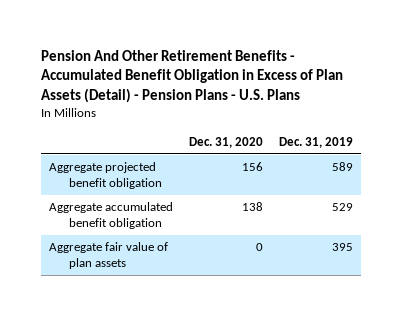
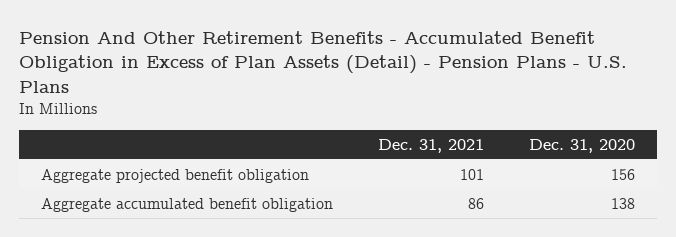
[279,136,354,148] Dec. 31, 2019 -> none
none -> [378,138,485,153] Dec. 31, 2021
[49,242,169,270] Aggregate fair value of plan assets -> none

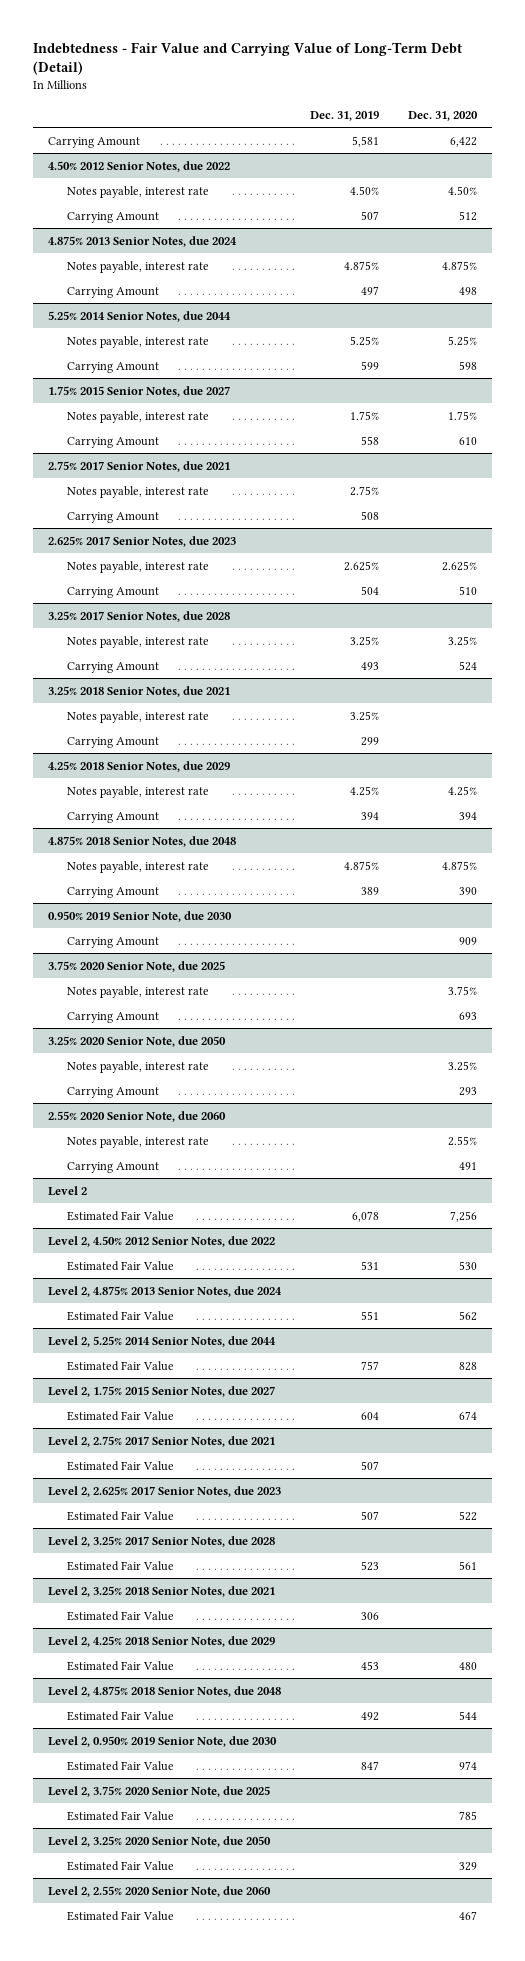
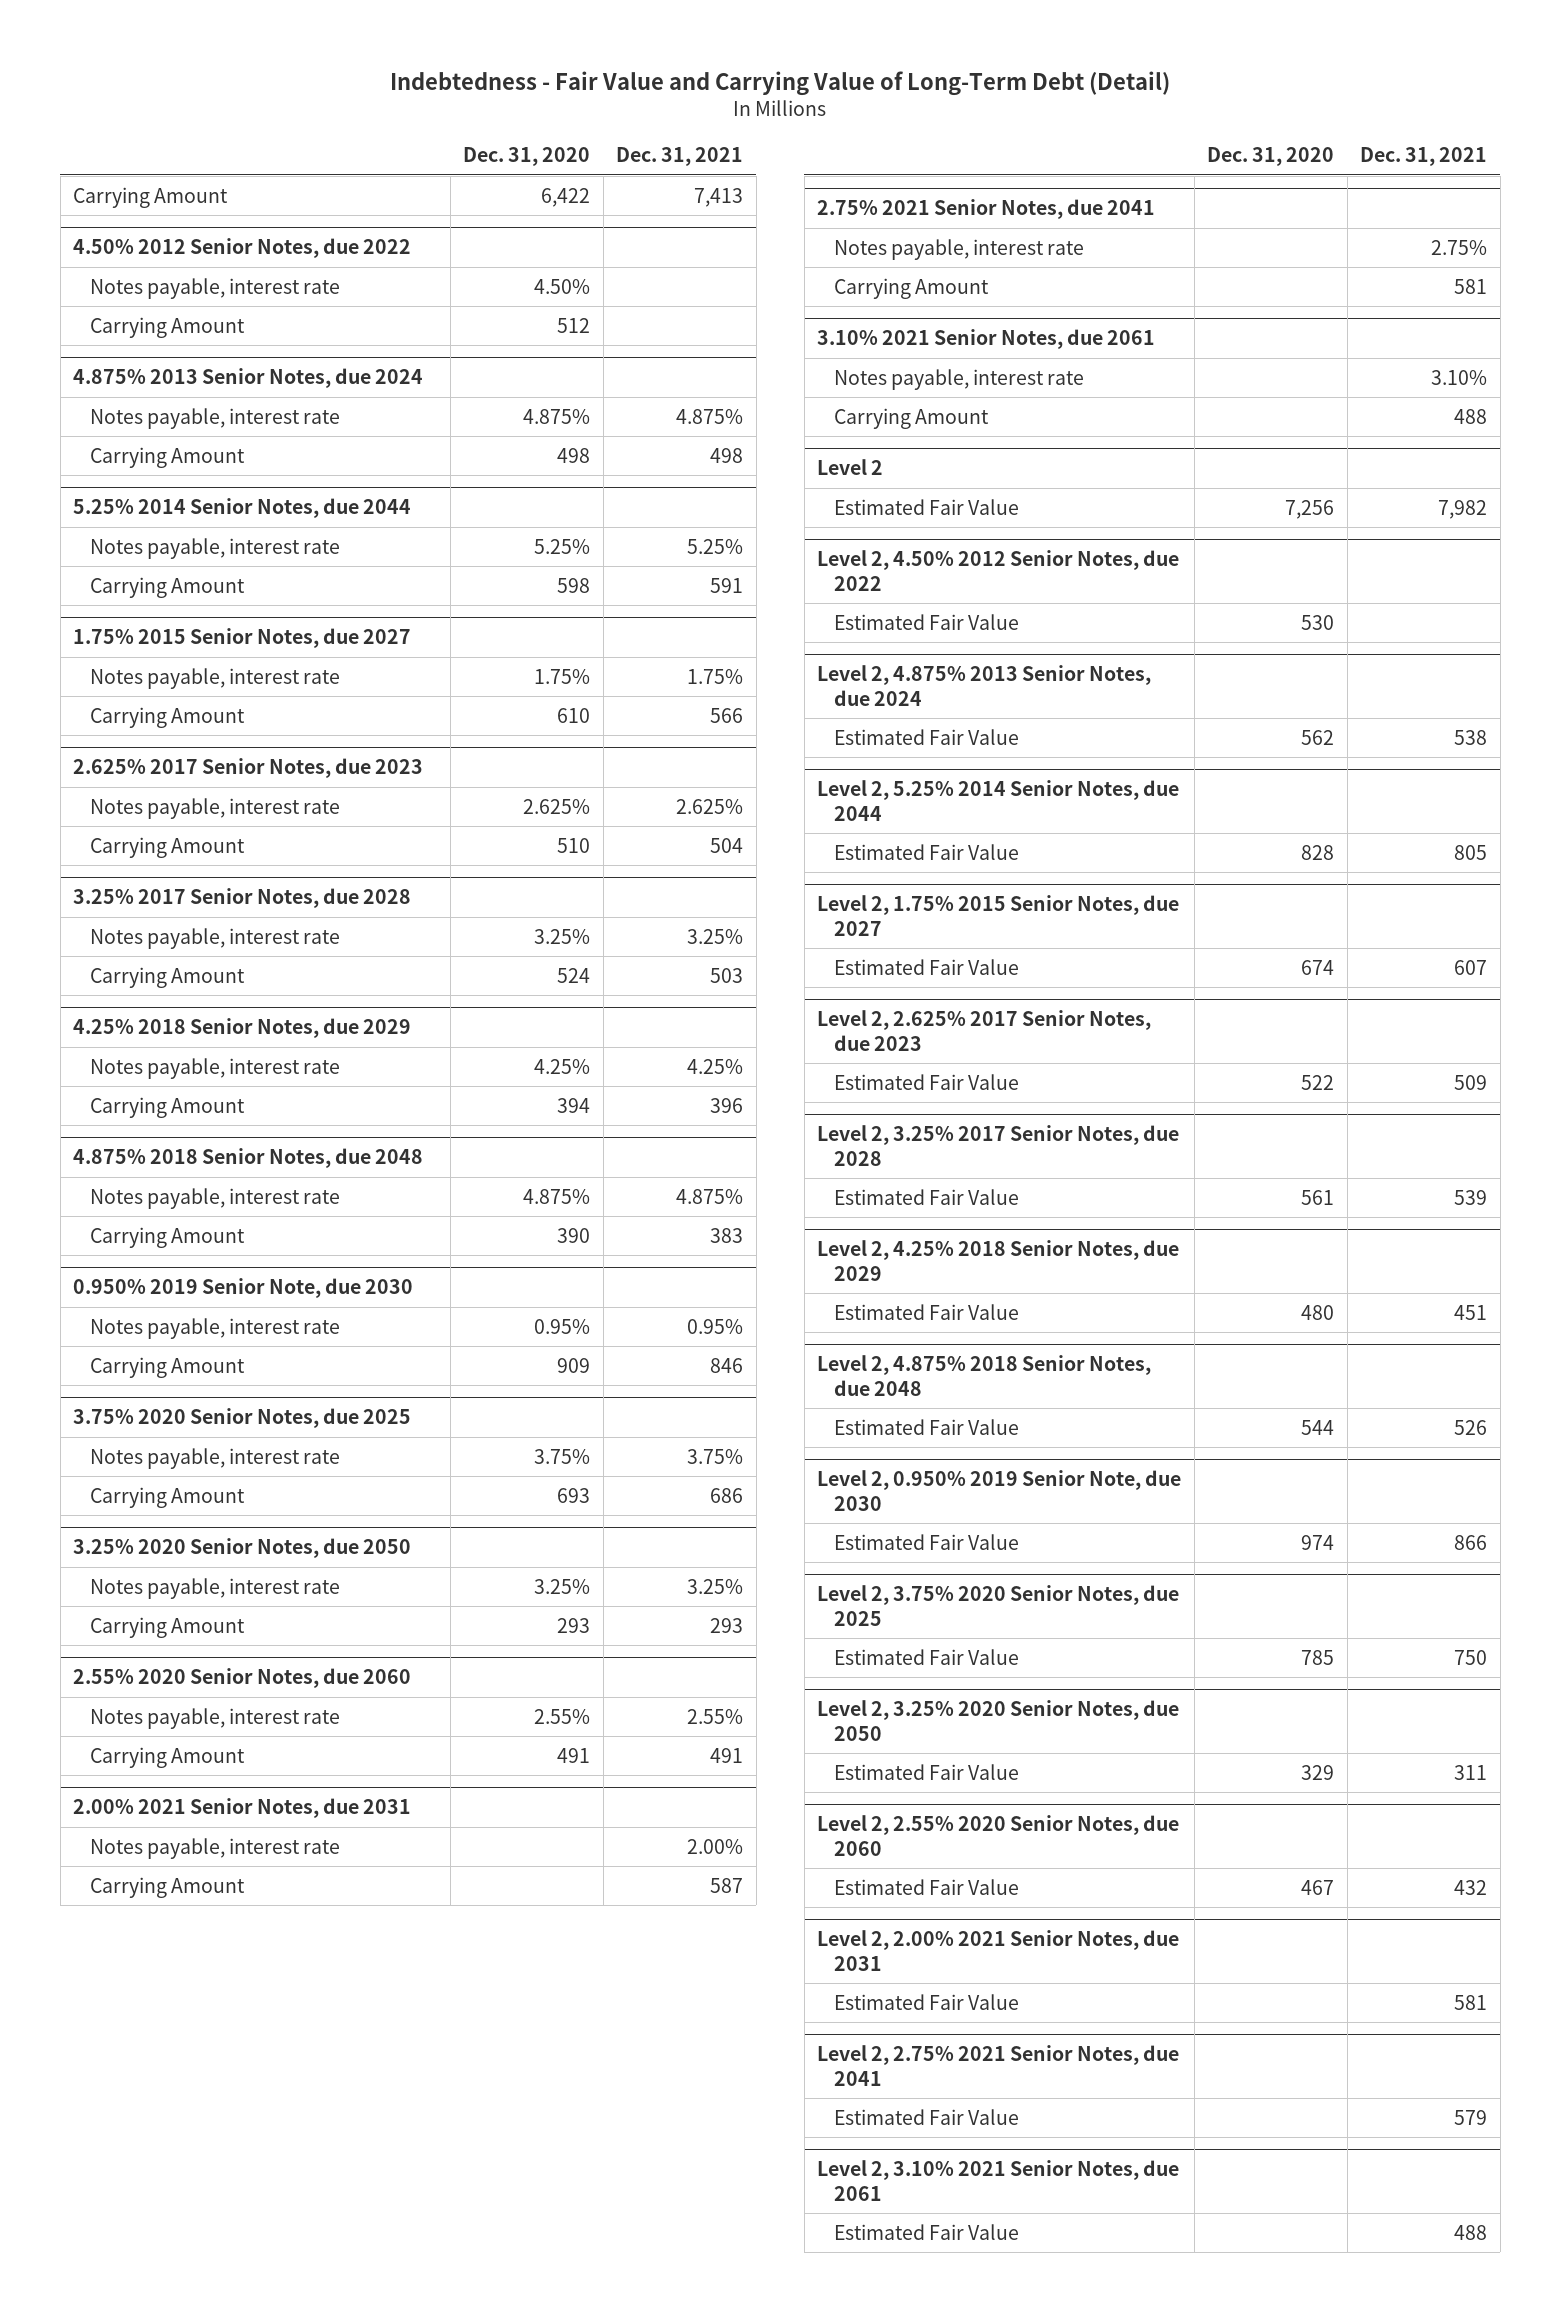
[309,110,379,121] Dec. 31, 2019 -> none
none -> [616,147,744,167] Dec. 31, 2021
[47,460,230,472] 2.75% 2017 Senior Notes, due 2021 -> none
[67,485,210,498] Notes payable, interest rate -> none
[67,511,160,523] Carrying Amount -> none
[47,685,230,697] 3.25% 2018 Senior Notes, due 2021 -> none
[67,710,210,723] Notes payable, interest rate -> none
[67,736,160,748] Carrying Amount -> none
none -> [89,1317,340,1339] Notes payable, interest rate
[47,960,225,972] 3.75% 2020 Senior Note, due 2025 -> [73,1408,412,1429] 3.75% 2020 Senior Notes, due 2025
[47,1035,226,1047] 3.25% 2020 Senior Note, due 2050 -> [73,1538,412,1559] 3.25% 2020 Senior Notes, due 2050
[47,1110,226,1122] 2.55% 2020 Senior Note, due 2060 -> [73,1668,412,1689] 2.55% 2020 Senior Notes, due 2060
none -> [73,1798,412,1819] 2.00% 2021 Senior Notes, due 2031
none -> [89,1837,340,1859] Notes payable, interest rate
none -> [89,1876,245,1898] Carrying Amount
none -> [817,199,1156,220] 2.75% 2021 Senior Notes, due 2041
none -> [833,238,1084,260] Notes payable, interest rate
none -> [833,277,989,299] Carrying Amount
none -> [817,329,1156,350] 3.10% 2021 Senior Notes, due 2061
none -> [833,368,1084,390] Notes payable, interest rate
none -> [833,407,989,429] Carrying Amount
[47,1435,275,1447] Level 2, 2.75% 2017 Senior Notes, due 2021 -> none
[67,1460,175,1471] Estimated Fair Value -> none
[47,1585,275,1597] Level 2, 3.25% 2018 Senior Notes, due 2021 -> none
[67,1610,175,1621] Estimated Fair Value -> none
[47,1785,270,1797] Level 2, 3.75% 2020 Senior Note, due 2025 -> [817,1585,1180,1626] Level 2, 3.75% 2020 Senior Notes, due 2025
[47,1835,271,1847] Level 2, 3.25% 2020 Senior Note, due 2050 -> [817,1700,1180,1741] Level 2, 3.25% 2020 Senior Notes, due 2050
[47,1885,271,1897] Level 2, 2.55% 2020 Senior Note, due 2060 -> [817,1815,1180,1856] Level 2, 2.55% 2020 Senior Notes, due 2060
none -> [817,1930,1180,1971] Level 2, 2.00% 2021 Senior Notes, due 2031
none -> [833,1993,1019,2010] Estimated Fair Value
none -> [817,2045,1180,2086] Level 2, 2.75% 2021 Senior Notes, due 2041
none -> [833,2108,1019,2125] Estimated Fair Value
none -> [817,2160,1180,2201] Level 2, 3.10% 2021 Senior Notes, due 2061
none -> [833,2223,1019,2240] Estimated Fair Value

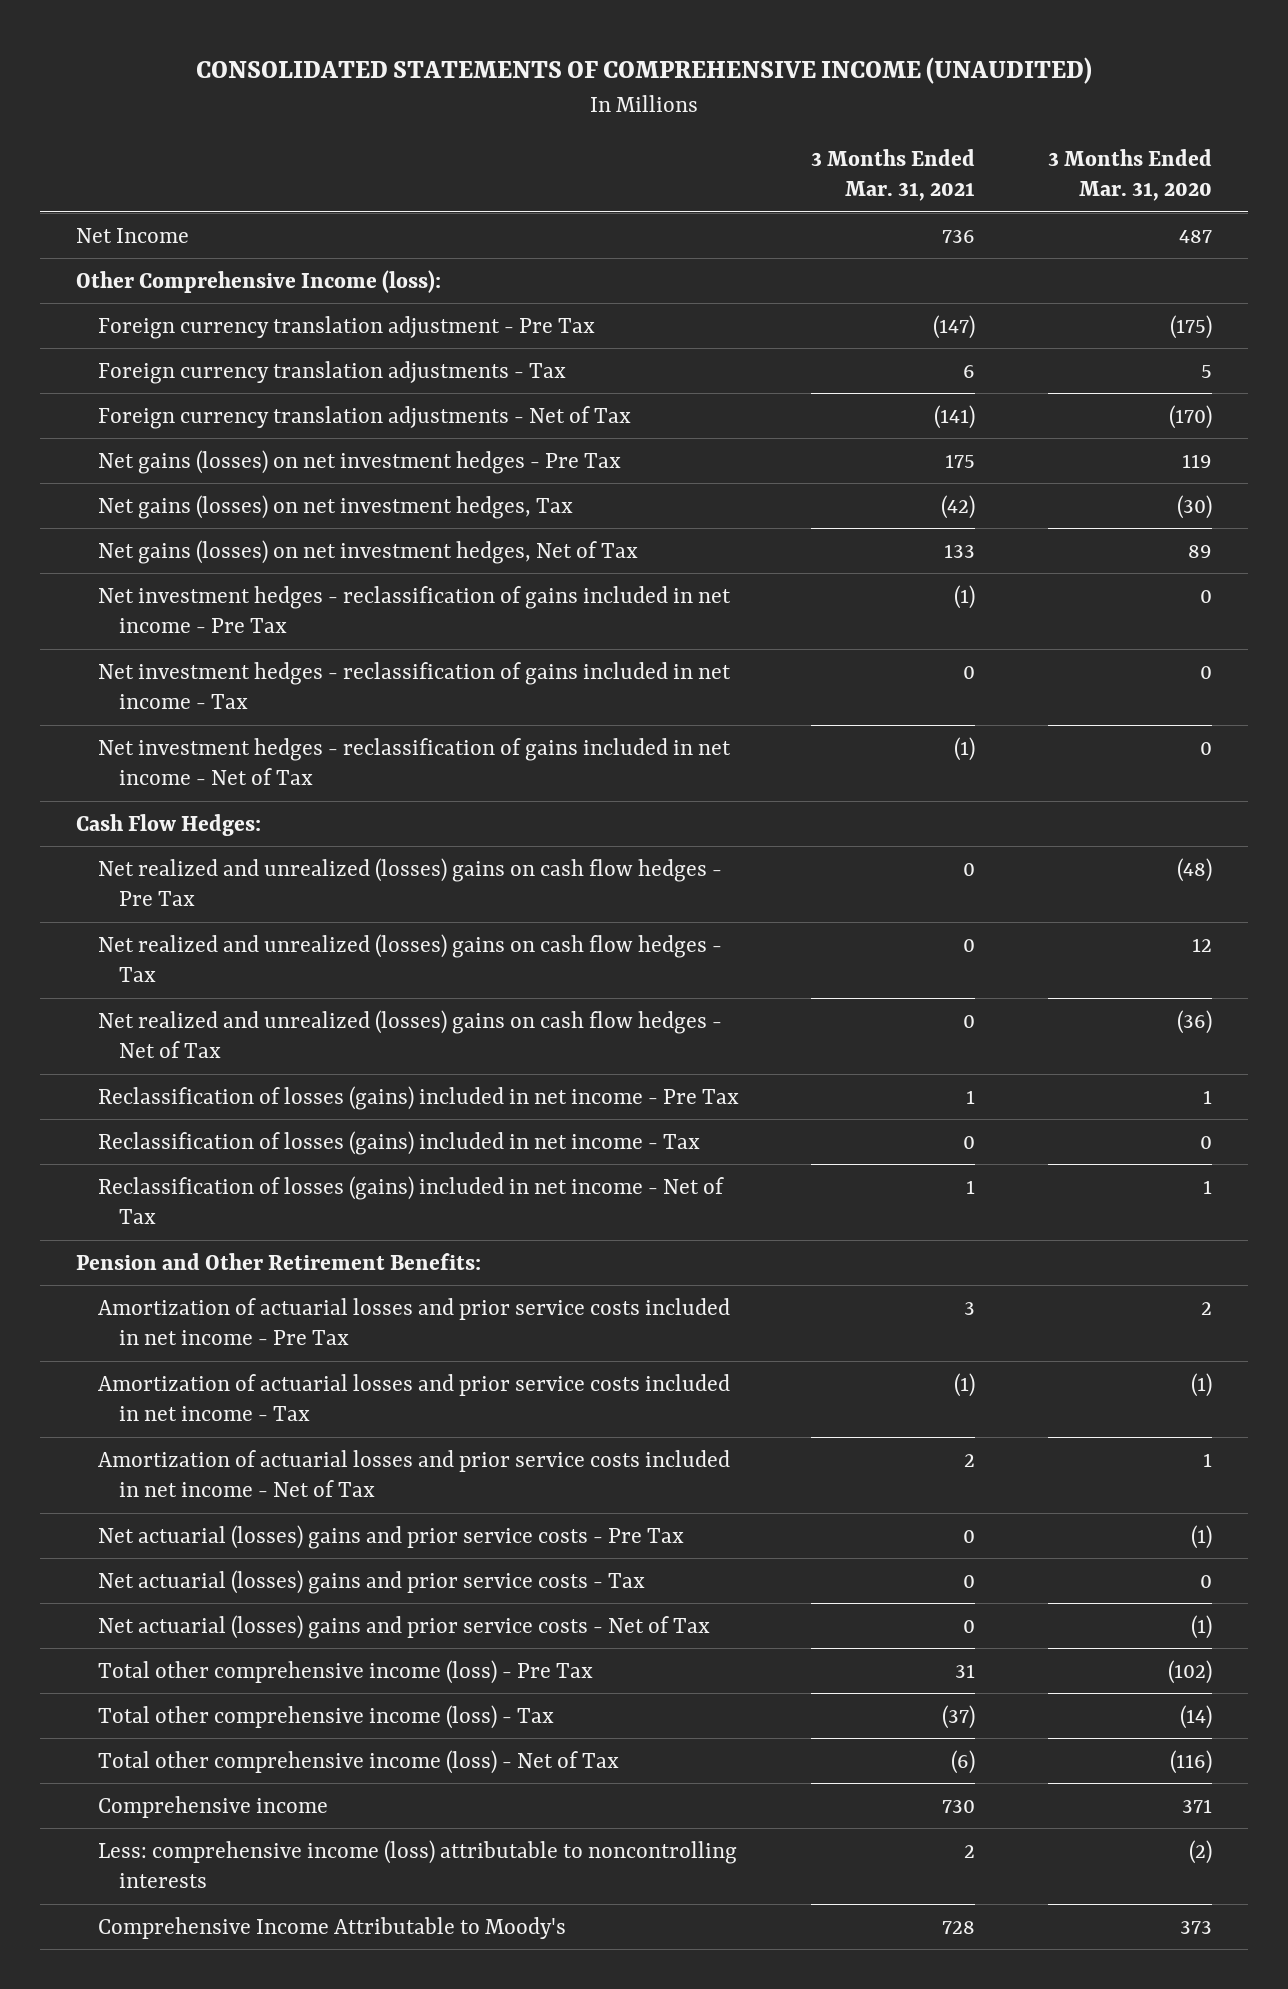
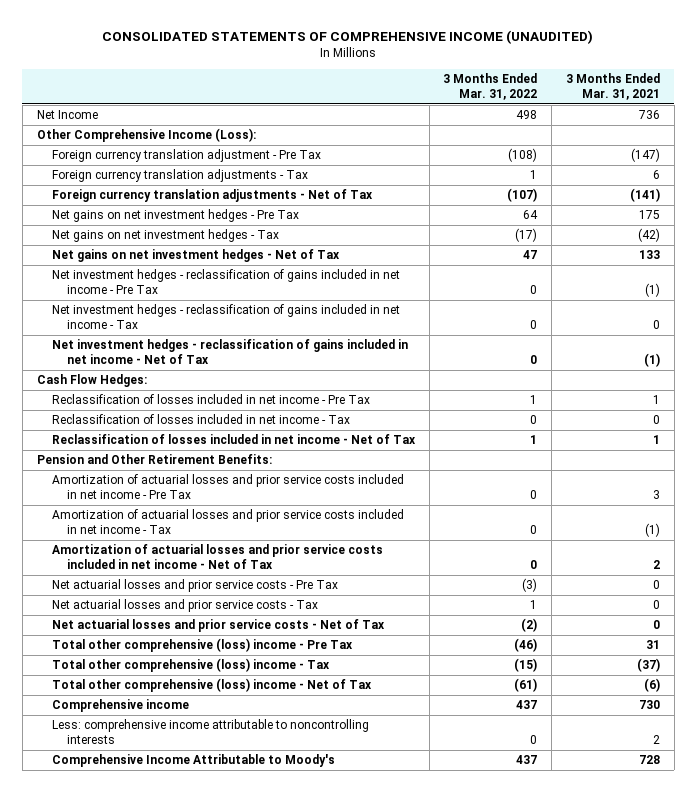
[1047,149,1212,202] 3 Months Ended Mar. 31, 2020 -> none
none -> [443,72,538,100] 3 Months Ended Mar. 31, 2022
[76,269,442,293] Other Comprehensive Income (loss): -> [36,128,256,143] Other Comprehensive Income (Loss):
[97,449,621,474] Net gains (losses) on net investment hedges - Pre Tax -> [52,209,300,223] Net gains on net investment hedges - Pre Tax
[97,494,573,519] Net gains (losses) on net investment hedges, Tax -> [52,229,280,243] Net gains on net investment hedges - Tax
[97,539,638,564] Net gains (losses) on net investment hedges, Net of Tax -> [52,249,341,263] Net gains on net investment hedges - Net of Tax
[97,857,722,907] Net realized and unrealized (losses) gains on cash flow hedges - Pre Tax -> none
[97,933,722,983] Net realized and unrealized (losses) gains on cash flow hedges - Tax -> none
[97,1009,722,1059] Net realized and unrealized (losses) gains on cash flow hedges - Net of Tax -> none
[97,1085,739,1110] Reclassification of losses (gains) included in net income - Pre Tax -> [52,394,371,405] Reclassification of losses included in net income - Pre Tax
[97,1130,700,1155] Reclassification of losses (gains) included in net income - Tax -> [52,414,351,425] Reclassification of losses included in net income - Tax
[97,1175,724,1225] Reclassification of losses (gains) included in net income - Net of Tax -> [52,434,417,445] Reclassification of losses included in net income - Net of Tax
[97,1524,684,1549] Net actuarial (losses) gains and prior service costs - Pre Tax -> [52,579,339,593] Net actuarial losses and prior service costs - Pre Tax
[97,1569,645,1594] Net actuarial (losses) gains and prior service costs - Tax -> [52,599,319,613] Net actuarial losses and prior service costs - Tax
[97,1614,710,1639] Net actuarial (losses) gains and prior service costs - Net of Tax -> [52,619,386,633] Net actuarial losses and prior service costs - Net of Tax
[97,1659,593,1684] Total other comprehensive income (loss) - Pre Tax -> [52,638,354,653] Total other comprehensive (loss) income - Pre Tax
[97,1704,554,1729] Total other comprehensive income (loss) - Tax -> [52,658,331,673] Total other comprehensive (loss) income - Tax
[97,1749,619,1774] Total other comprehensive income (loss) - Net of Tax -> [52,678,373,693] Total other comprehensive (loss) income - Net of Tax
[97,1839,737,1889] Less: comprehensive income (loss) attributable to noncontrolling interests -> [52,719,370,745] Less: comprehensive income attributable to noncontrolling interests

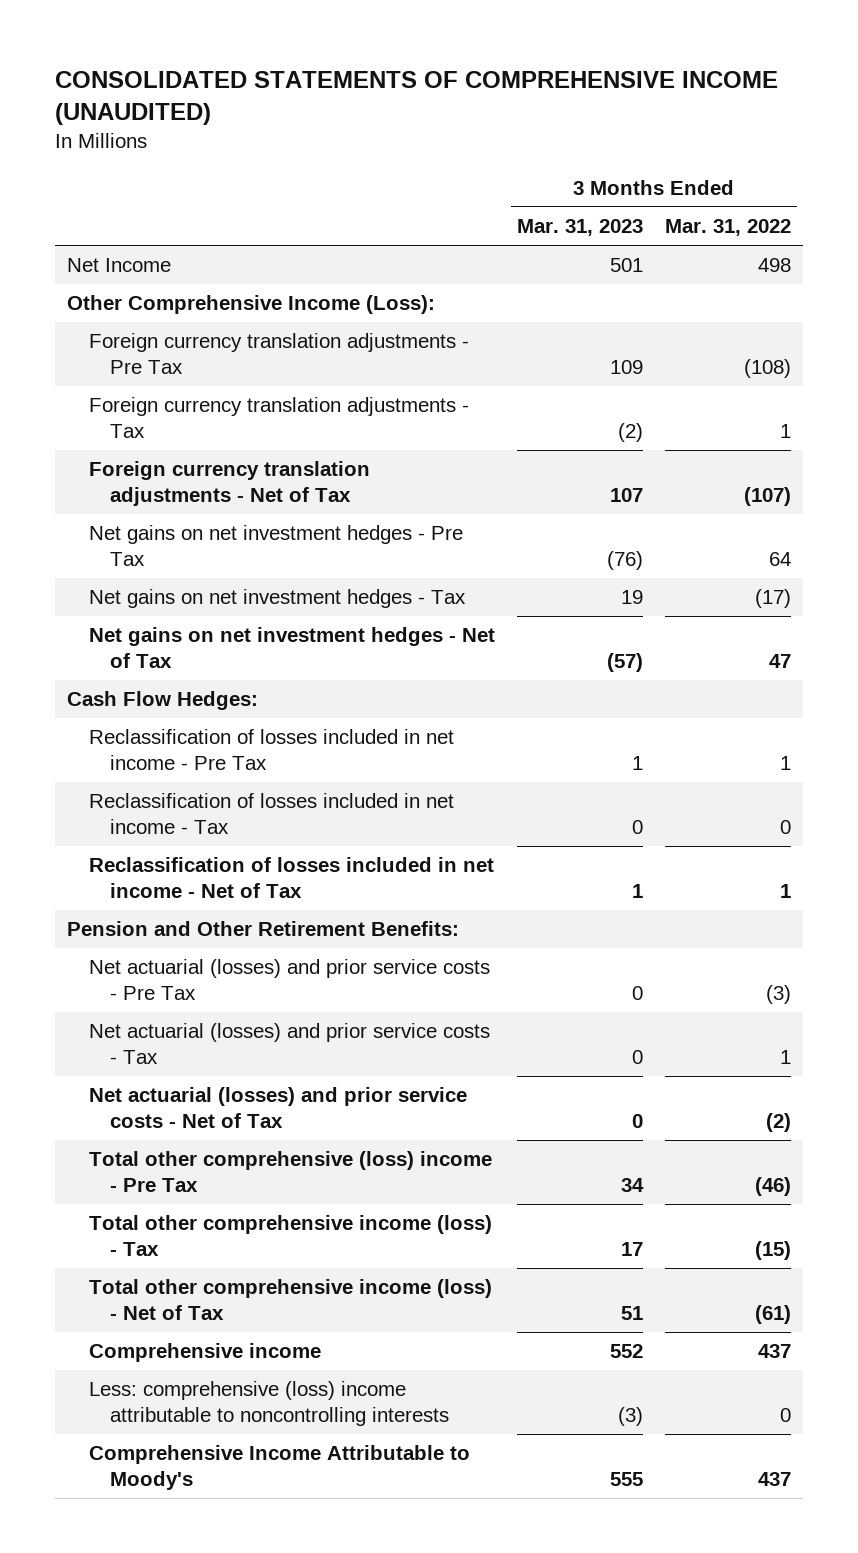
[565,72,660,100] 3 Months Ended Mar. 31, 2021 -> none
none -> [516,219,643,237] Mar. 31, 2023
[52,149,322,163] Foreign currency translation adjustment - Pre Tax -> [88,333,469,374] Foreign currency translation adjustments - Pre Tax
[52,269,401,295] Net investment hedges - reclassification of gains included in net income - Pre Tax -> none
[52,304,401,330] Net investment hedges - reclassification of gains included in net income - Tax -> none
[52,339,409,365] Net investment hedges - reclassification of gains included in net income - Net of Tax -> none
[52,474,405,500] Amortization of actuarial losses and prior service costs included in net income - Pre Tax -> none
[52,509,405,535] Amortization of actuarial losses and prior service costs included in net income - Tax -> none
[52,544,384,570] Amortization of actuarial losses and prior service costs included in net income - Net of Tax -> none
[52,579,339,593] Net actuarial losses and prior service costs - Pre Tax -> [88,959,490,1000] Net actuarial (losses) and prior service costs - Pre Tax
[52,599,319,613] Net actuarial losses and prior service costs - Tax -> [88,1023,490,1064] Net actuarial (losses) and prior service costs - Tax
[52,619,386,633] Net actuarial losses and prior service costs - Net of Tax -> [88,1087,467,1128] Net actuarial (losses) and prior service costs - Net of Tax
[52,658,331,673] Total other comprehensive (loss) income - Tax -> [88,1215,492,1256] Total other comprehensive income (loss) - Tax
[52,678,373,693] Total other comprehensive (loss) income - Net of Tax -> [88,1279,492,1320] Total other comprehensive income (loss) - Net of Tax
[52,719,370,745] Less: comprehensive income attributable to noncontrolling interests -> [88,1381,450,1426] Less: comprehensive (loss) income attributable to noncontrolling interests

